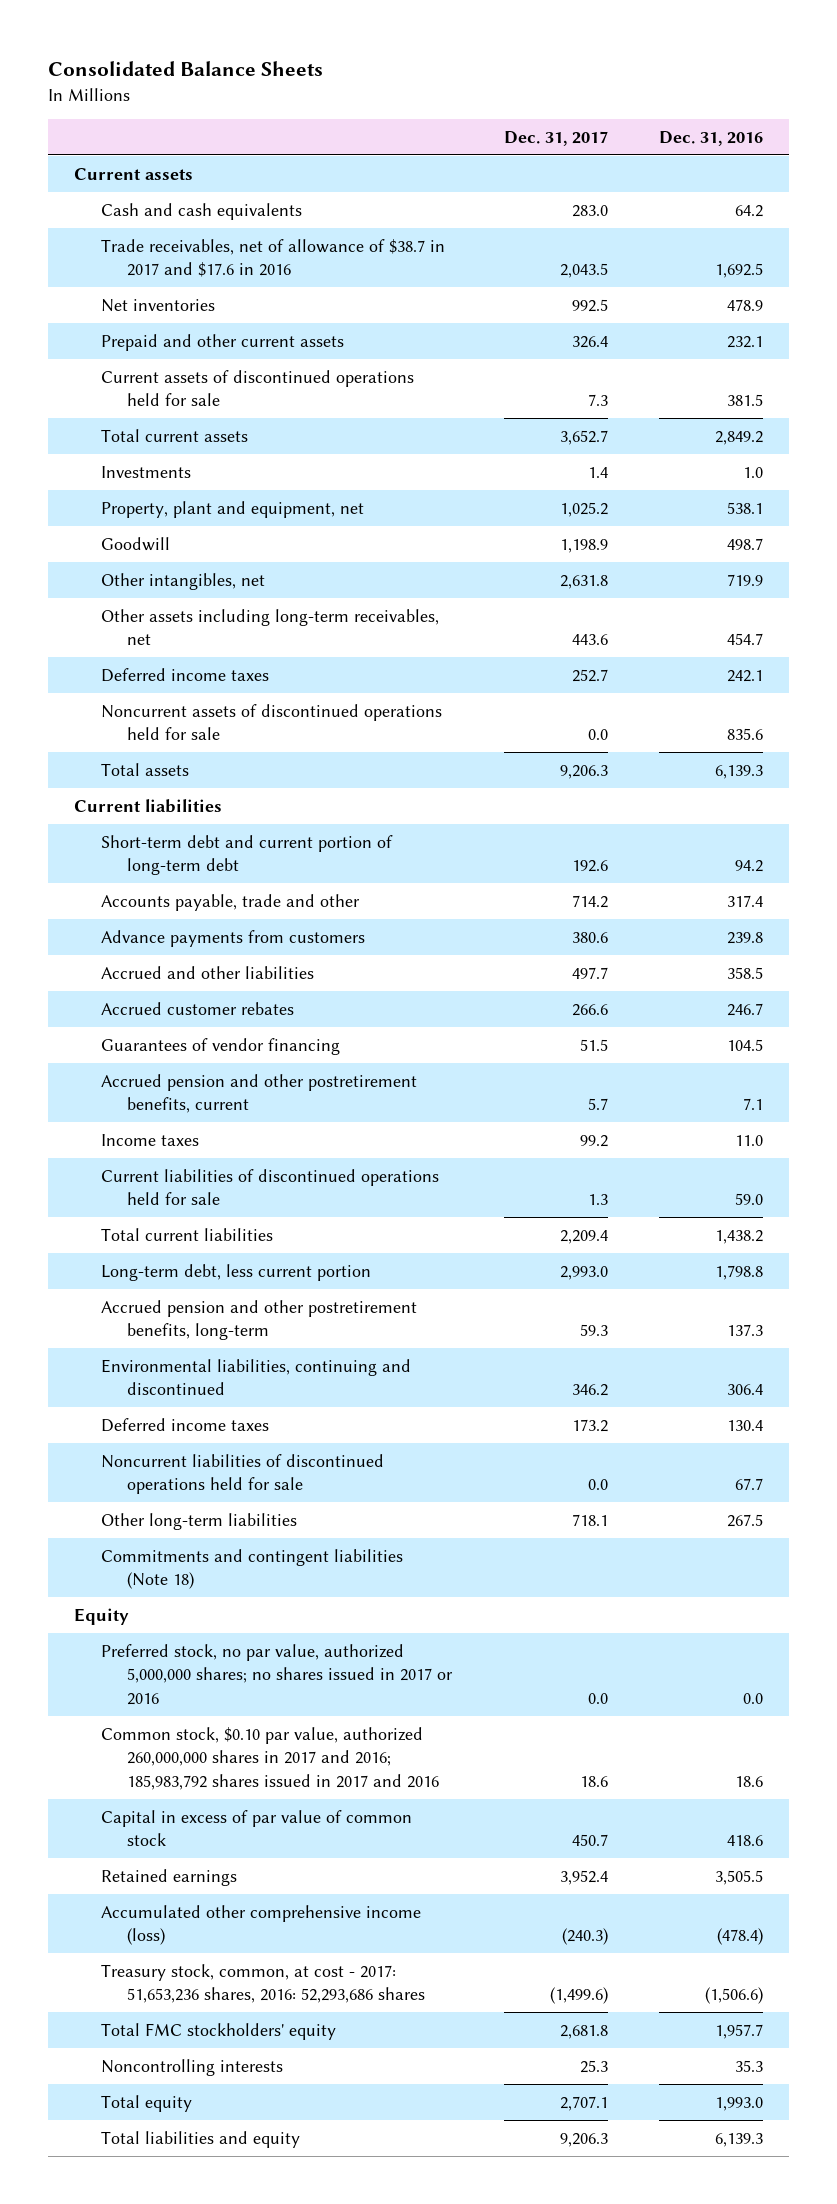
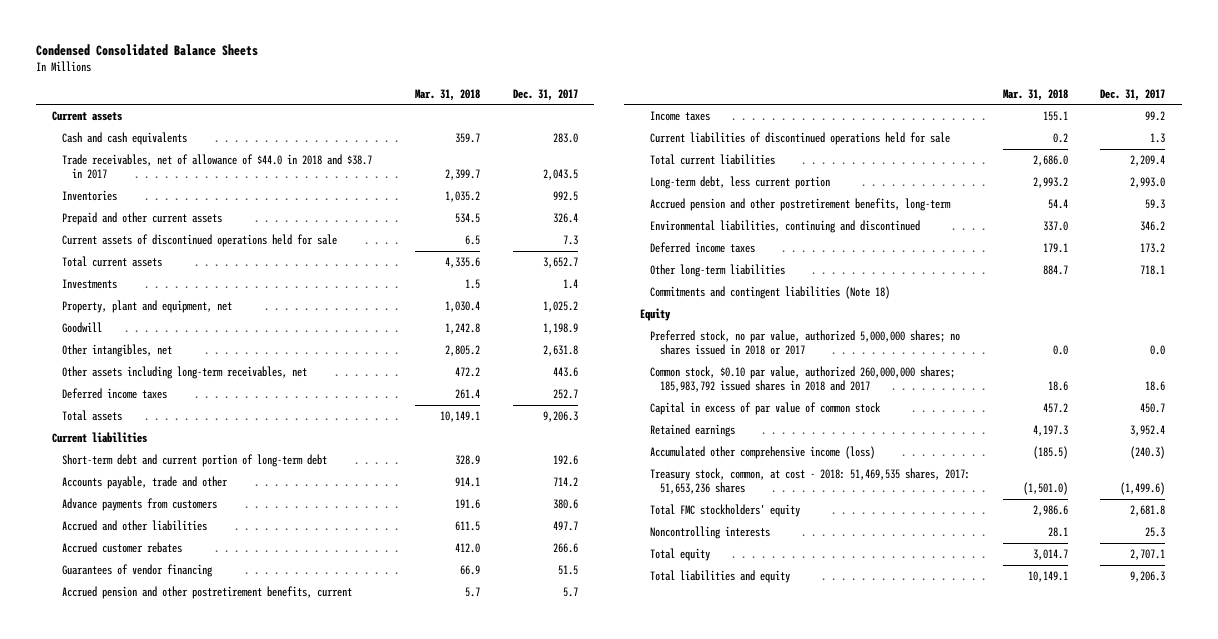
[48,61,324,77] Consolidated Balance Sheets -> [36,43,259,56] Condensed Consolidated Balance Sheets
[659,130,764,146] Dec. 31, 2016 -> none
none -> [415,88,481,101] Mar. 31, 2018
[100,238,445,278] Trade receivables, net of allowance of $38.7 in 2017 and $17.6 in 2016 -> [62,154,373,179] Trade receivables, net of allowance of $44.0 in 2018 and $38.7 in 2017
[100,298,215,312] Net inventories -> [62,190,118,202] Inventories
[100,703,442,741] Noncurrent assets of discontinued operations held for sale -> none
[100,1453,384,1495] Noncurrent liabilities of discontinued operations held for sale -> none
[100,1643,454,1705] Preferred stock, no par value, authorized 5,000,000 shares; no shares issued in 2017 or 2016 -> [650,330,961,355] Preferred stock, no par value, authorized 5,000,000 shares; no shares issued in 2018 or 2017
[100,1726,440,1790] Common stock, $0.10 par value, authorized 260,000,000 shares in 2017 and 2016; 185,983,792 shares issued in 2017 and 2016 -> [650,366,956,392] Common stock, $0.10 par value, authorized 260,000,000 shares; 185,983,792 issued shares in 2018 and 2017
[100,1963,426,2004] Treasury stock, common, at cost - 2017: 51,653,236 shares, 2016: 52,293,686 shares -> [650,468,971,494] Treasury stock, common, at cost - 2018: 51,469,535 shares, 2017: 51,653,236 shares

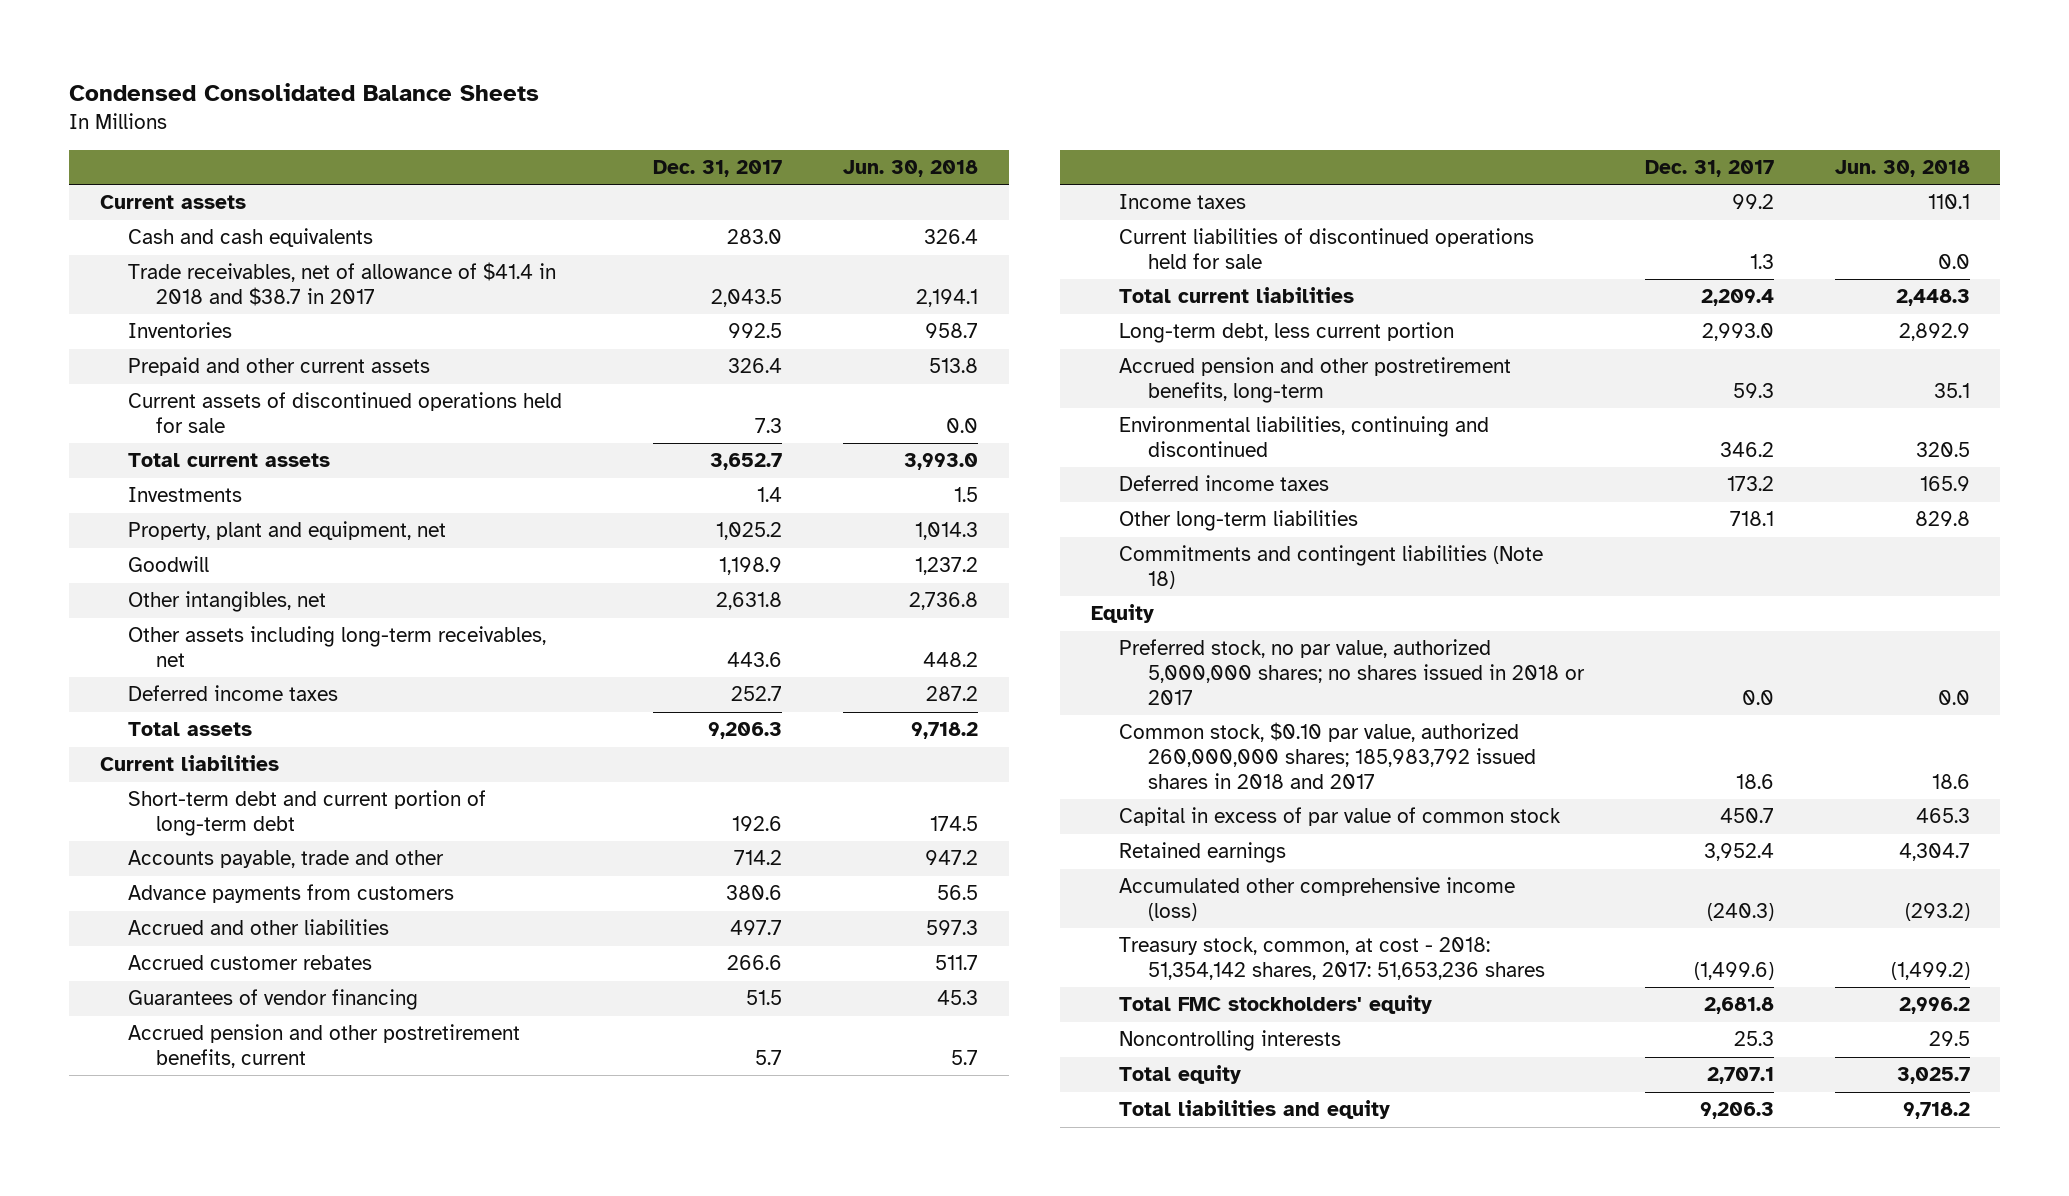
[415,88,481,101] Mar. 31, 2018 -> none
none -> [843,159,979,177] Jun. 30, 2018
[62,154,373,179] Trade receivables, net of allowance of $44.0 in 2018 and $38.7 in 2017 -> [127,262,556,307] Trade receivables, net of allowance of $41.4 in 2018 and $38.7 in 2017
[650,468,971,494] Treasury stock, common, at cost - 2018: 51,469,535 shares, 2017: 51,653,236 shares -> [1119,937,1545,981] Treasury stock, common, at cost - 2018: 51,354,142 shares, 2017: 51,653,236 shares

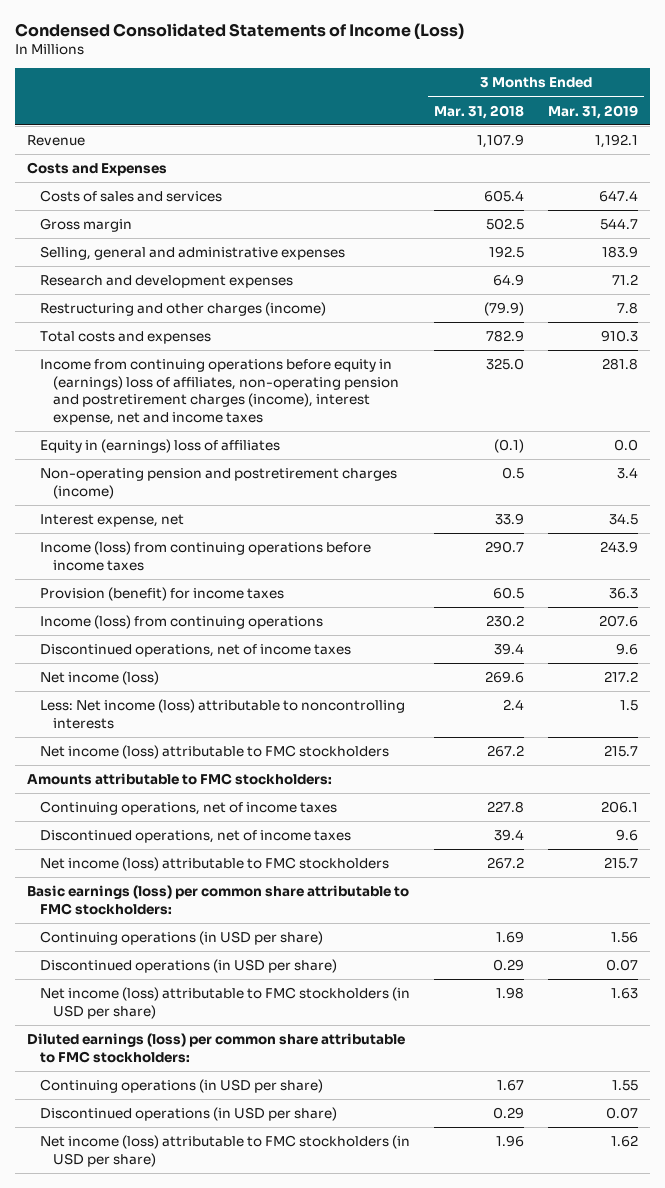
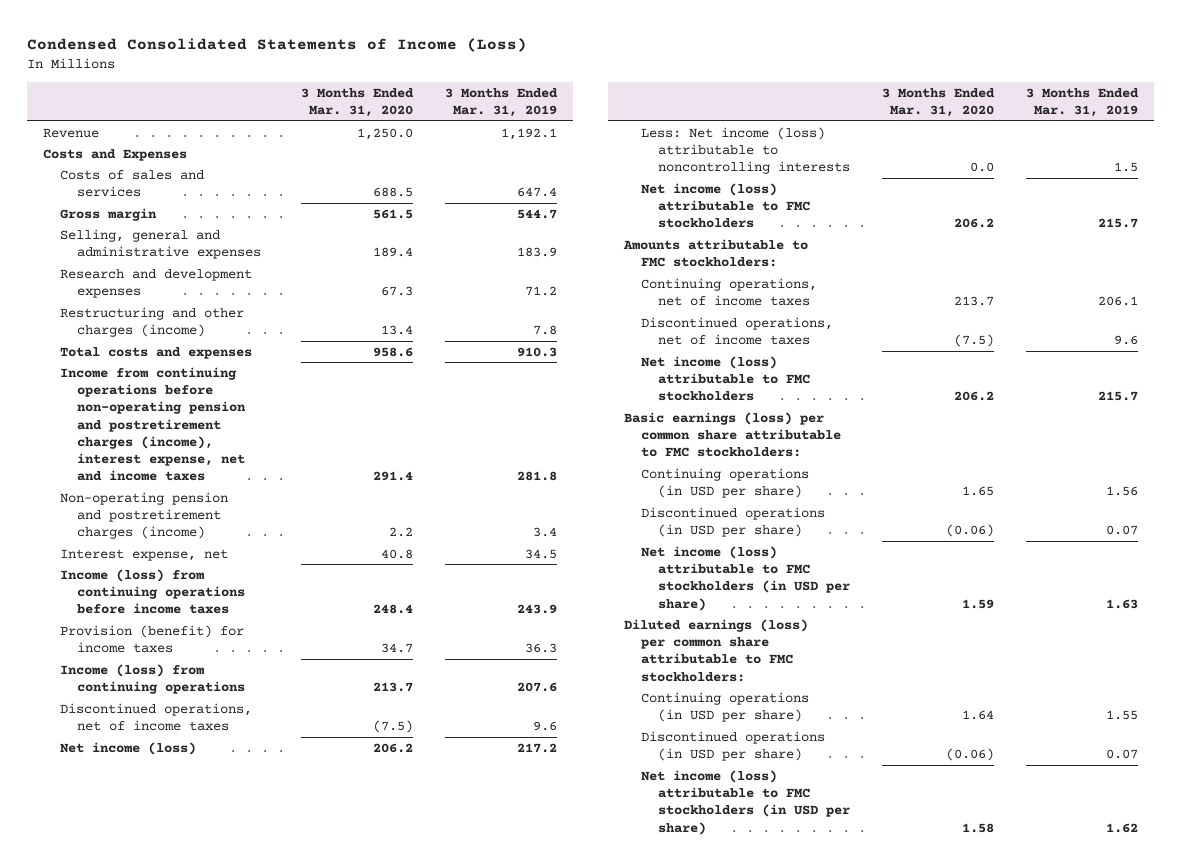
[433,104,524,119] Mar. 31, 2018 -> none
none -> [301,87,415,118] 3 Months Ended Mar. 31, 2020
[39,439,280,454] Equity in (earnings) loss of affiliates -> none
[39,359,399,425] Income from continuing operations before equity in (earnings) loss of affiliates, non-operating pension and postretirement charges (income), interest expense, net and income taxes -> [60,366,247,482] Income from continuing operations before non-operating pension and postretirement charges (income), interest expense, net and income taxes

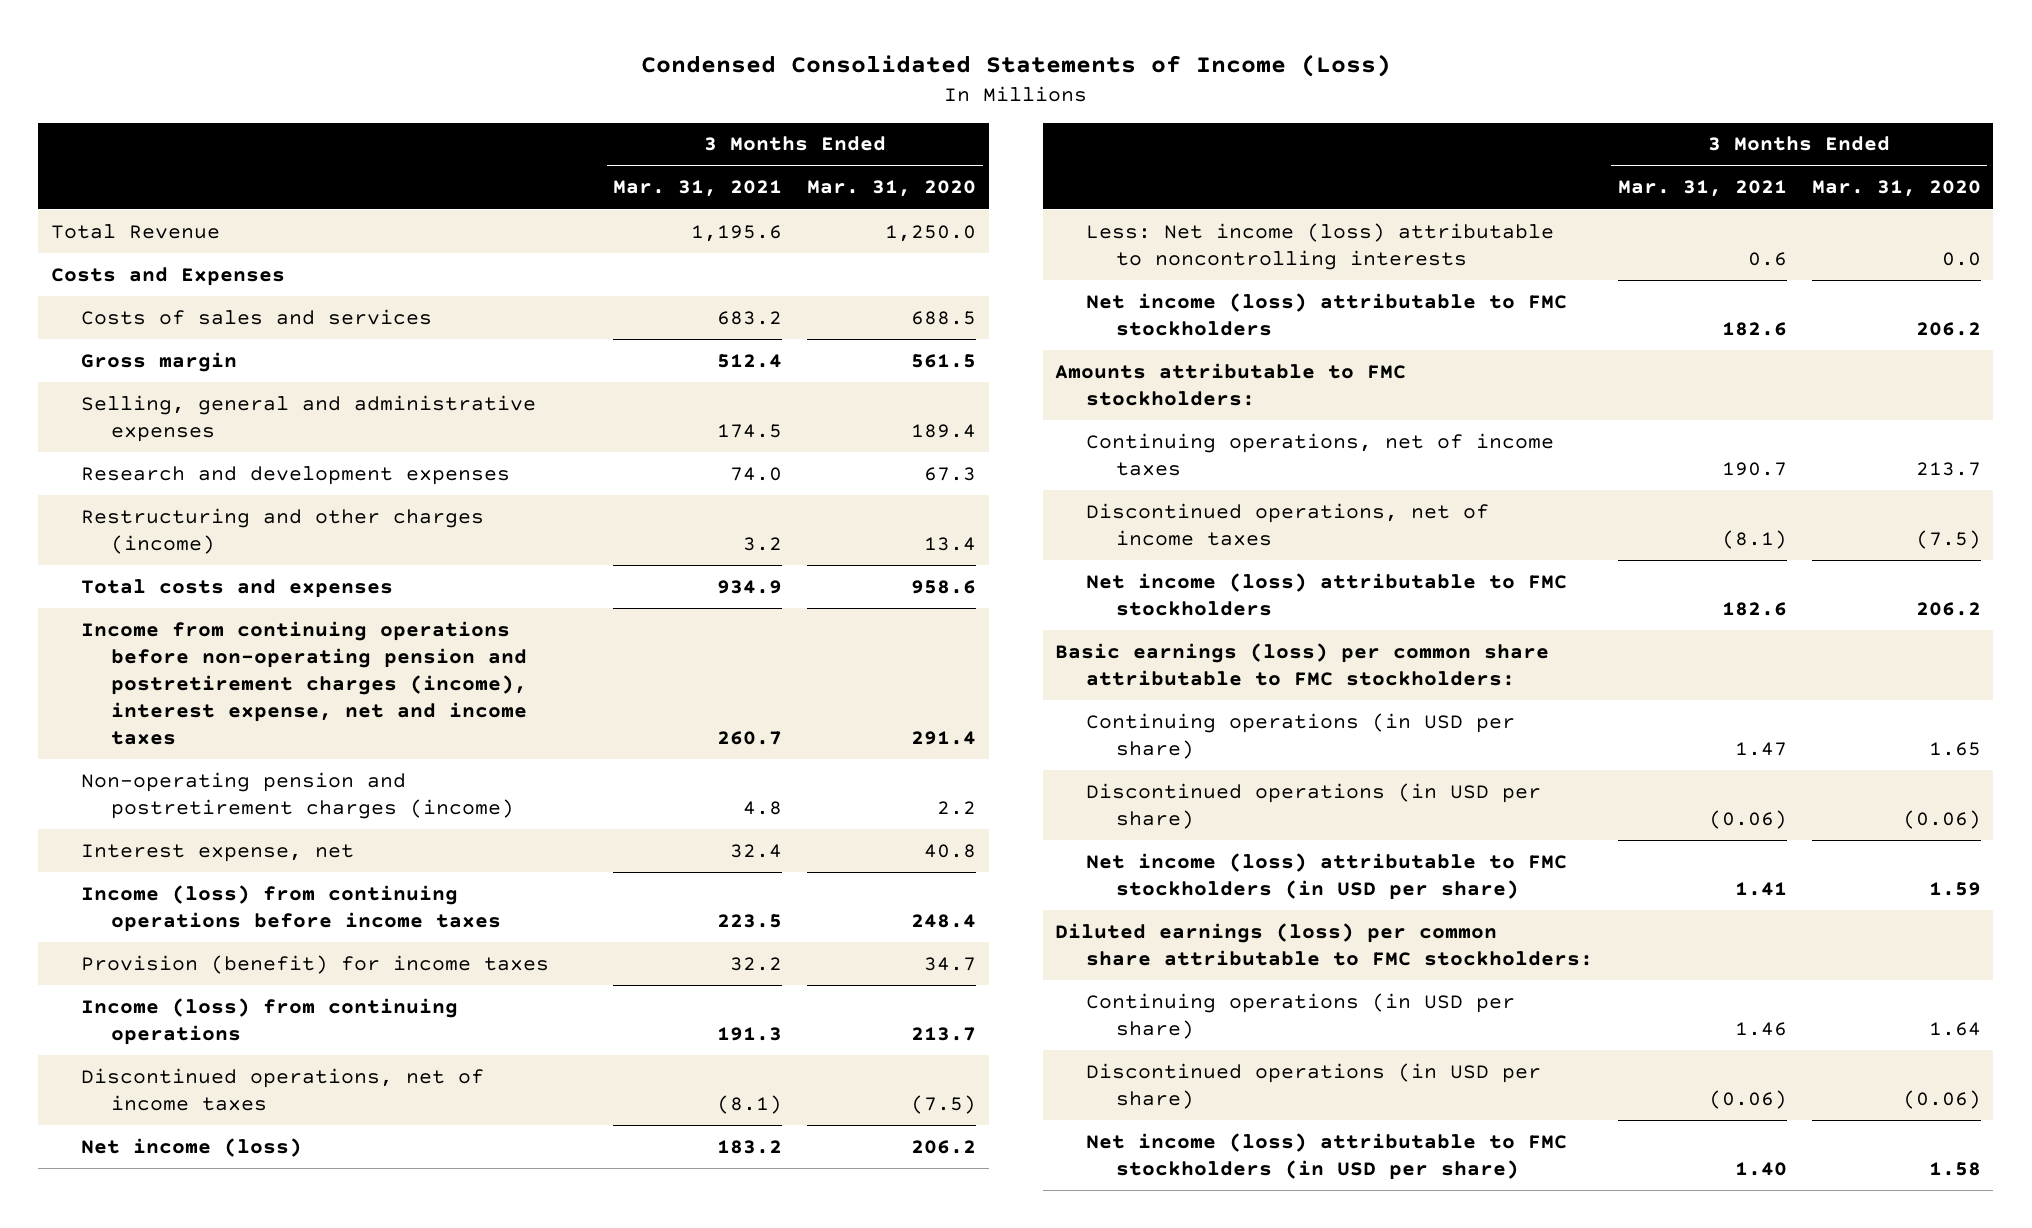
[444,87,558,118] 3 Months Ended Mar. 31, 2019 -> none
none -> [613,180,783,198] Mar. 31, 2021
[42,127,99,138] Revenue -> [51,223,221,239] Total Revenue

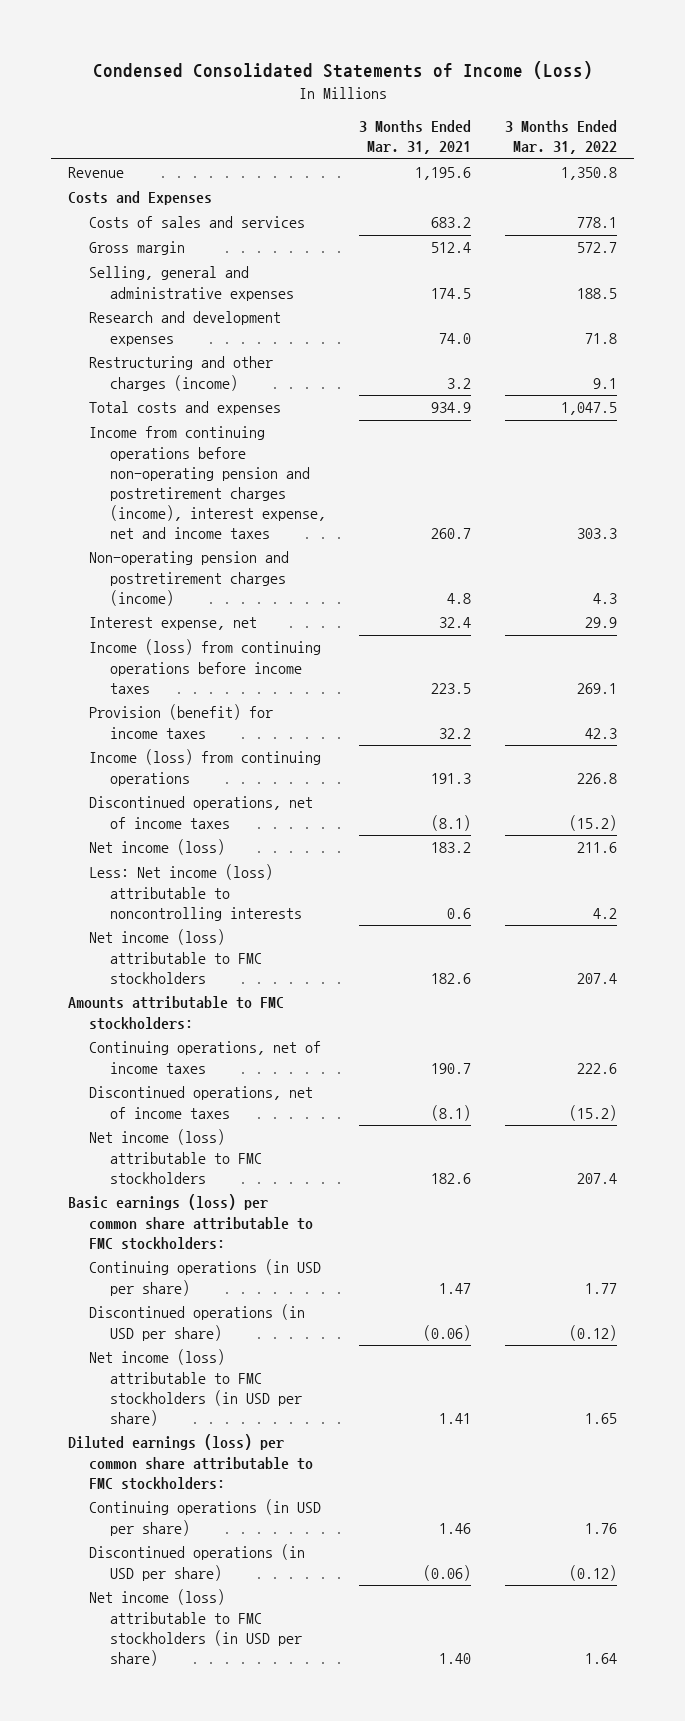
[807,180,977,198] Mar. 31, 2020 -> none
none -> [504,120,617,155] 3 Months Ended Mar. 31, 2022
[51,223,221,239] Total Revenue -> [68,167,125,179] Revenue

